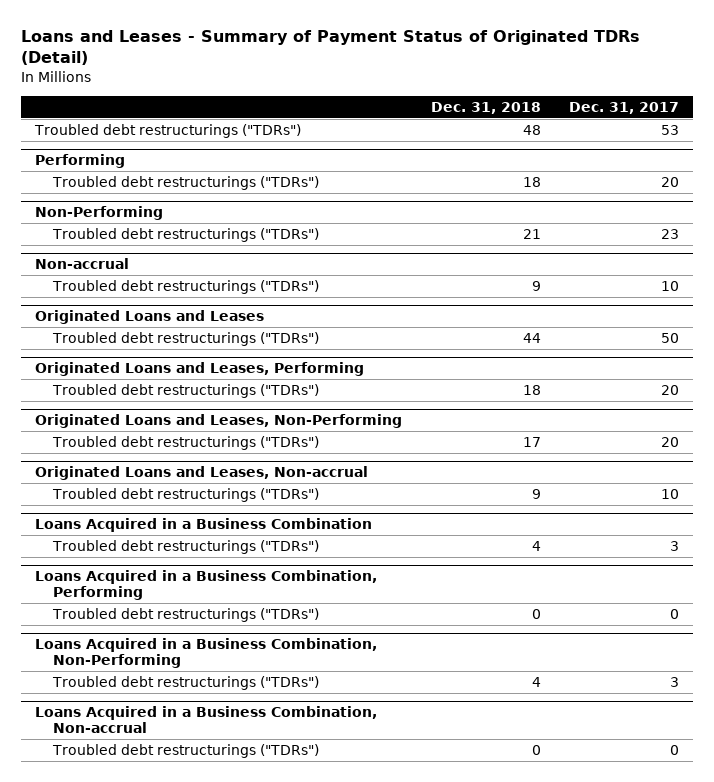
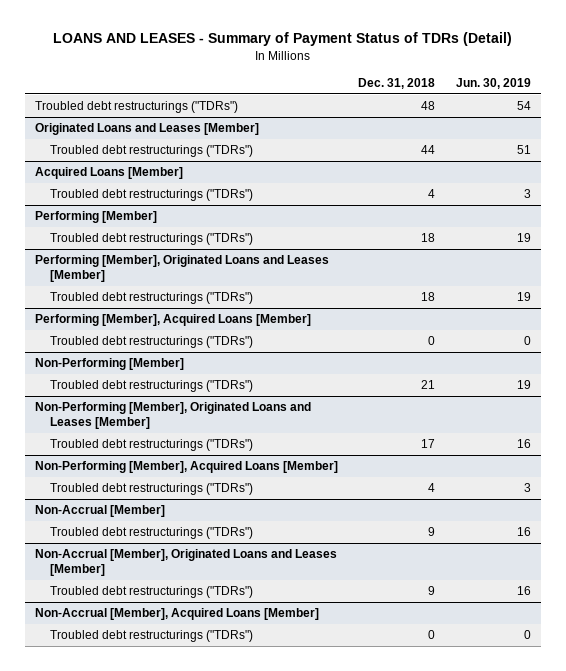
[20,29,640,66] Loans and Leases - Summary of Payment Status of Originated TDRs (Detail) -> [52,32,512,47] LOANS AND LEASES - Summary of Payment Status of TDRs (Detail)
[569,101,680,114] Dec. 31, 2017 -> none
none -> [455,77,531,89] Jun. 30, 2019
[34,154,125,169] Performing -> none
[51,176,319,191] Troubled debt restructurings ("TDRs") -> none
[34,206,163,221] Non-Performing -> none
[51,228,319,243] Troubled debt restructurings ("TDRs") -> none
[34,258,129,270] Non-accrual -> none
[51,280,319,295] Troubled debt restructurings ("TDRs") -> none
[34,310,264,325] Originated Loans and Leases -> [35,123,260,136] Originated Loans and Leases [Member]
[34,362,364,377] Originated Loans and Leases, Performing -> none
[51,384,319,399] Troubled debt restructurings ("TDRs") -> none
[34,414,402,429] Originated Loans and Leases, Non-Performing -> none
[51,436,319,451] Troubled debt restructurings ("TDRs") -> none
[34,466,368,481] Originated Loans and Leases, Non-accrual -> none
[51,488,319,503] Troubled debt restructurings ("TDRs") -> none
[34,518,372,533] Loans Acquired in a Business Combination -> [35,167,184,180] Acquired Loans [Member]
[34,570,377,601] Loans Acquired in a Business Combination, Performing -> none
none -> [35,211,158,224] Performing [Member]
none -> [50,233,254,246] Troubled debt restructurings ("TDRs")
none -> [35,255,330,283] Performing [Member], Originated Loans and Leases [Member]
none -> [50,292,254,305] Troubled debt restructurings ("TDRs")
none -> [35,314,312,327] Performing [Member], Acquired Loans [Member]
[34,638,377,669] Loans Acquired in a Business Combination, Non-Performing -> none
none -> [35,358,185,371] Non-Performing [Member]
none -> [50,380,254,393] Troubled debt restructurings ("TDRs")
none -> [35,402,312,430] Non-Performing [Member], Originated Loans and Leases [Member]
none -> [50,439,254,452] Troubled debt restructurings ("TDRs")
none -> [35,461,339,474] Non-Performing [Member], Acquired Loans [Member]
[34,706,377,734] Loans Acquired in a Business Combination, Non-accrual -> none
none -> [35,505,166,518] Non-Accrual [Member]
none -> [50,527,254,540] Troubled debt restructurings ("TDRs")
none -> [35,549,338,577] Non-Accrual [Member], Originated Loans and Leases [Member]
none -> [50,586,254,599] Troubled debt restructurings ("TDRs")
none -> [35,608,320,621] Non-Accrual [Member], Acquired Loans [Member]

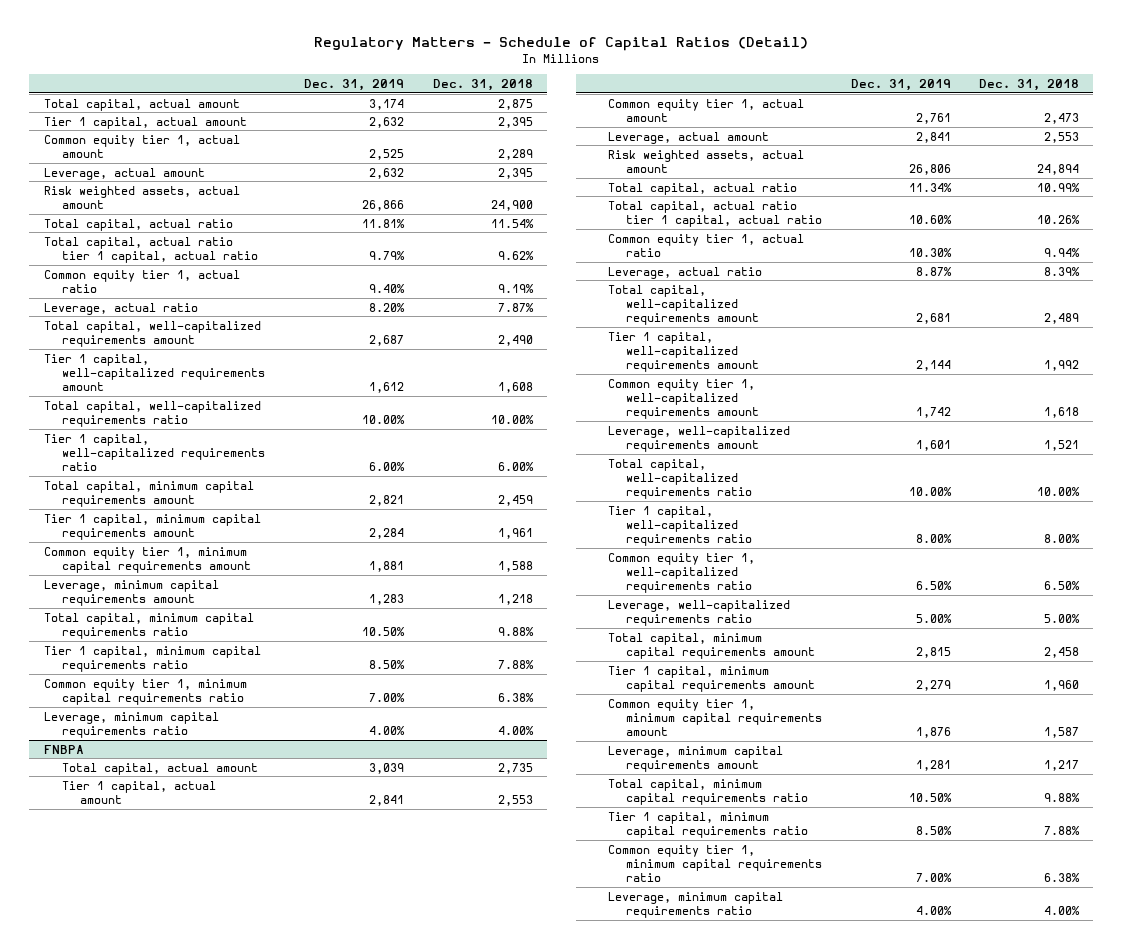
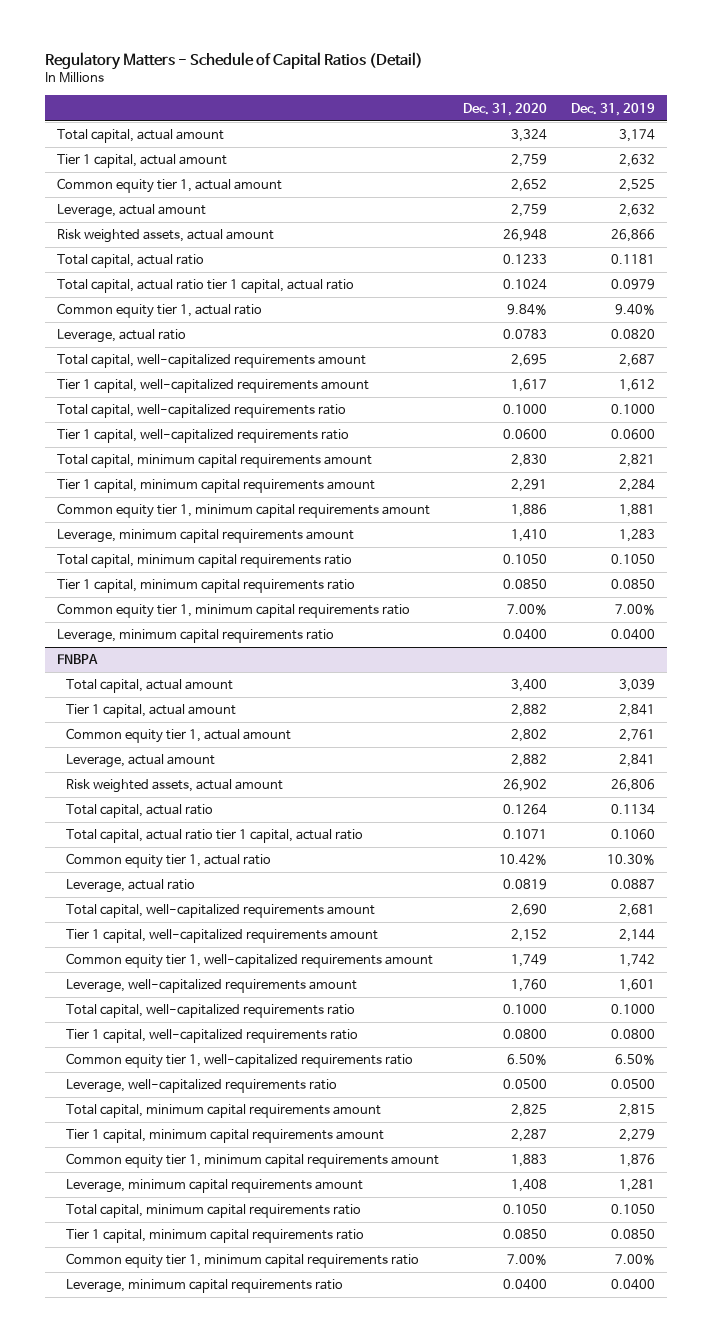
[432,78,533,91] Dec. 31, 2018 -> none
none -> [463,102,548,116] Dec. 31, 2020
[362,218,406,228] 11.81% -> [611,254,656,265] 0.1181
[369,250,406,260] 9.79% -> [611,279,656,291] 0.0979
[369,302,406,312] 8.20% -> [611,329,656,340] 0.0820
[362,414,406,424] 10.00% -> [611,404,656,415] 0.1000
[369,462,406,472] 6.00% -> [611,429,656,441] 0.0600
[362,626,406,636] 10.50% -> [611,554,656,565] 0.1050
[369,659,406,669] 8.50% -> [611,579,656,590] 0.0850
[369,725,406,735] 4.00% -> [611,629,656,641] 0.0400
[908,182,952,192] 11.34% -> [611,804,656,816] 0.1134
[908,214,952,224] 10.60% -> [611,829,656,841] 0.1060
[915,266,952,276] 8.87% -> [611,879,656,890] 0.0887
[908,487,952,497] 10.00% -> [611,1004,656,1015] 0.1000
[915,534,952,544] 8.00% -> [611,1029,656,1040] 0.0800
[915,613,952,623] 5.00% -> [611,1079,656,1090] 0.0500
[908,792,952,802] 10.50% -> [611,1204,656,1215] 0.1050
[915,825,952,835] 8.50% -> [611,1229,656,1240] 0.0850
[915,905,952,915] 4.00% -> [611,1279,656,1291] 0.0400

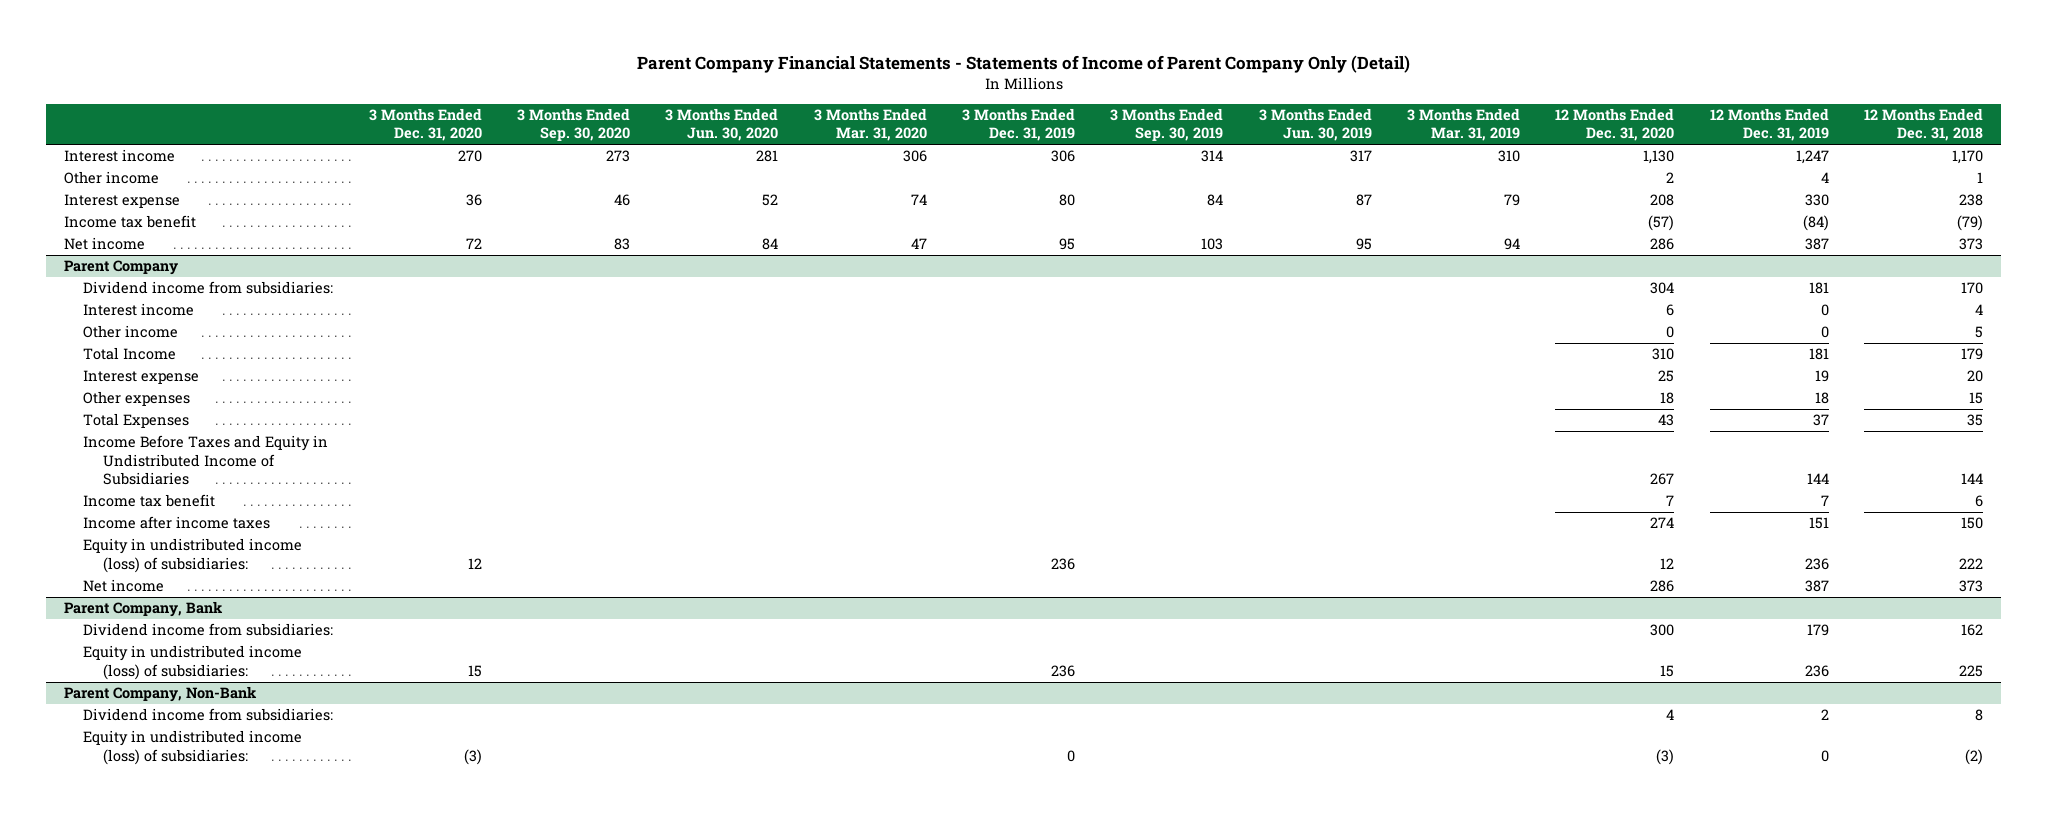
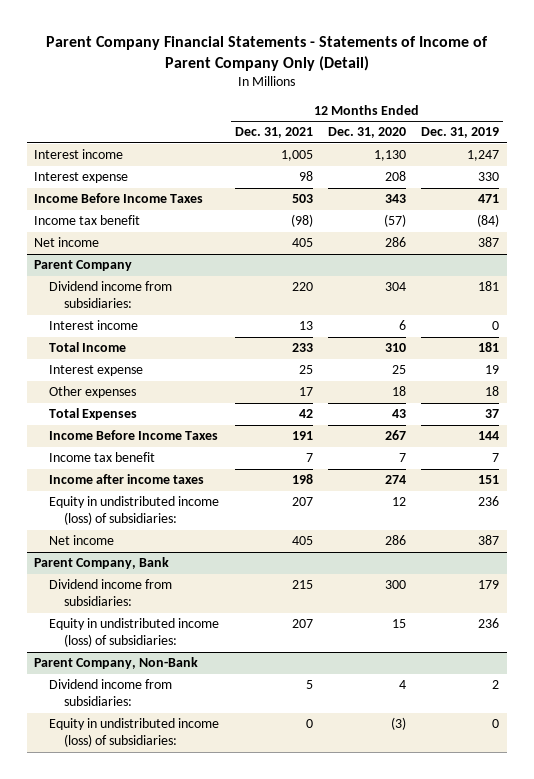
[368,108,482,142] 3 Months Ended Dec. 31, 2020 -> none
[517,108,631,142] 3 Months Ended Sep. 30, 2020 -> none
[665,108,779,142] 3 Months Ended Jun. 30, 2020 -> none
[813,108,927,142] 3 Months Ended Mar. 31, 2020 -> none
[962,108,1076,142] 3 Months Ended Dec. 31, 2019 -> none
[1110,108,1224,142] 3 Months Ended Sep. 30, 2019 -> none
[1258,108,1372,142] 3 Months Ended Jun. 30, 2019 -> none
[1407,108,1521,142] 3 Months Ended Mar. 31, 2019 -> none
[1864,108,1984,142] 12 Months Ended Dec. 31, 2018 -> none
none -> [234,127,313,139] Dec. 31, 2021
[63,171,159,185] Other income -> none
none -> [34,193,204,204] Income Before Income Taxes
[83,325,179,339] Other income -> none
[83,435,329,485] Income Before Taxes and Equity in Undistributed Income of Subsidiaries -> [49,430,219,441] Income Before Income Taxes

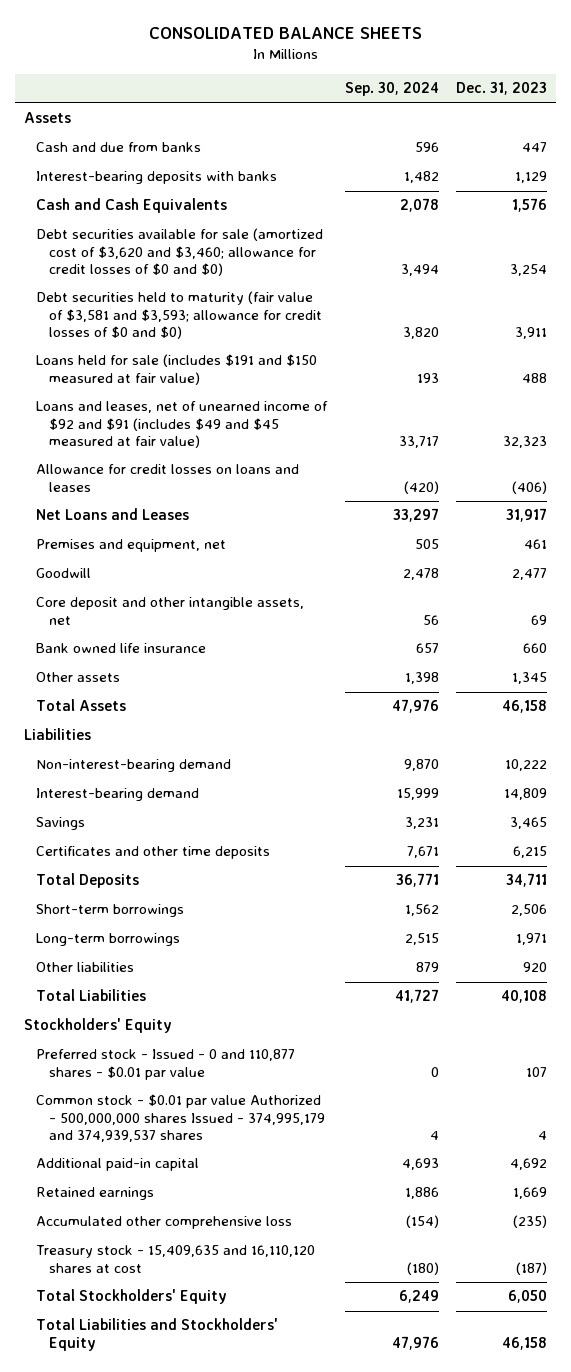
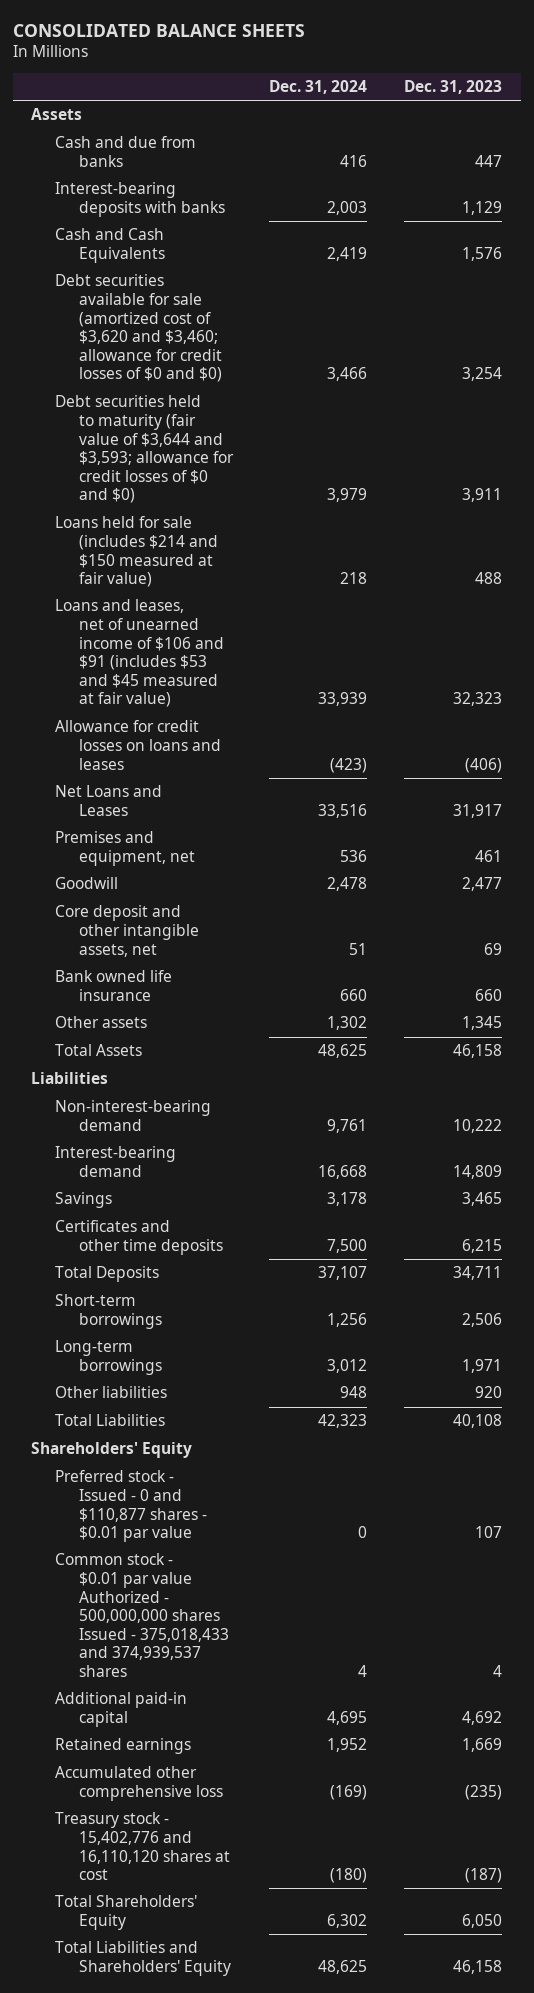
[344,82,439,97] Sep. 30, 2024 -> none
none -> [269,80,368,95] Dec. 31, 2024
[36,291,323,339] Debt securities held to maturity (fair value of $3,581 and $3,593; allowance for credit losses of $0 and $0) -> [54,395,234,504] Debt securities held to maturity (fair value of $3,644 and $3,593; allowance for credit losses of $0 and $0)
[36,354,318,385] Loans held for sale (includes $191 and $150 measured at fair value) -> [54,516,218,588] Loans held for sale (includes $214 and $150 measured at fair value)
[36,401,329,448] Loans and leases, net of unearned income of $92 and $91 (includes $49 and $45 measured at fair value) -> [54,599,224,708] Loans and leases, net of unearned income of $106 and $91 (includes $53 and $45 measured at fair value)
[23,1018,172,1034] Stockholders' Equity -> [31,1442,193,1459] Shareholders' Equity
[36,1049,296,1080] Preferred stock - Issued - 0 and 110,877 shares - $0.01 par value -> [54,1470,207,1543] Preferred stock - Issued - 0 and $110,877 shares - $0.01 par value
[36,1094,326,1142] Common stock - $0.01 par value Authorized - 500,000,000 shares Issued - 374,995,179 and 374,939,537 shares -> [54,1553,229,1677] Common stock - $0.01 par value Authorized - 500,000,000 shares Issued - 375,018,433 and 374,939,537 shares
[36,1245,316,1273] Treasury stock - 15,409,635 and 16,110,120 shares at cost -> [54,1812,230,1881] Treasury stock - 15,402,776 and 16,110,120 shares at cost
[36,1289,228,1305] Total Stockholders' Equity -> [54,1895,197,1930] Total Shareholders' Equity
[36,1318,279,1351] Total Liabilities and Stockholders' Equity -> [54,1941,231,1976] Total Liabilities and Shareholders' Equity

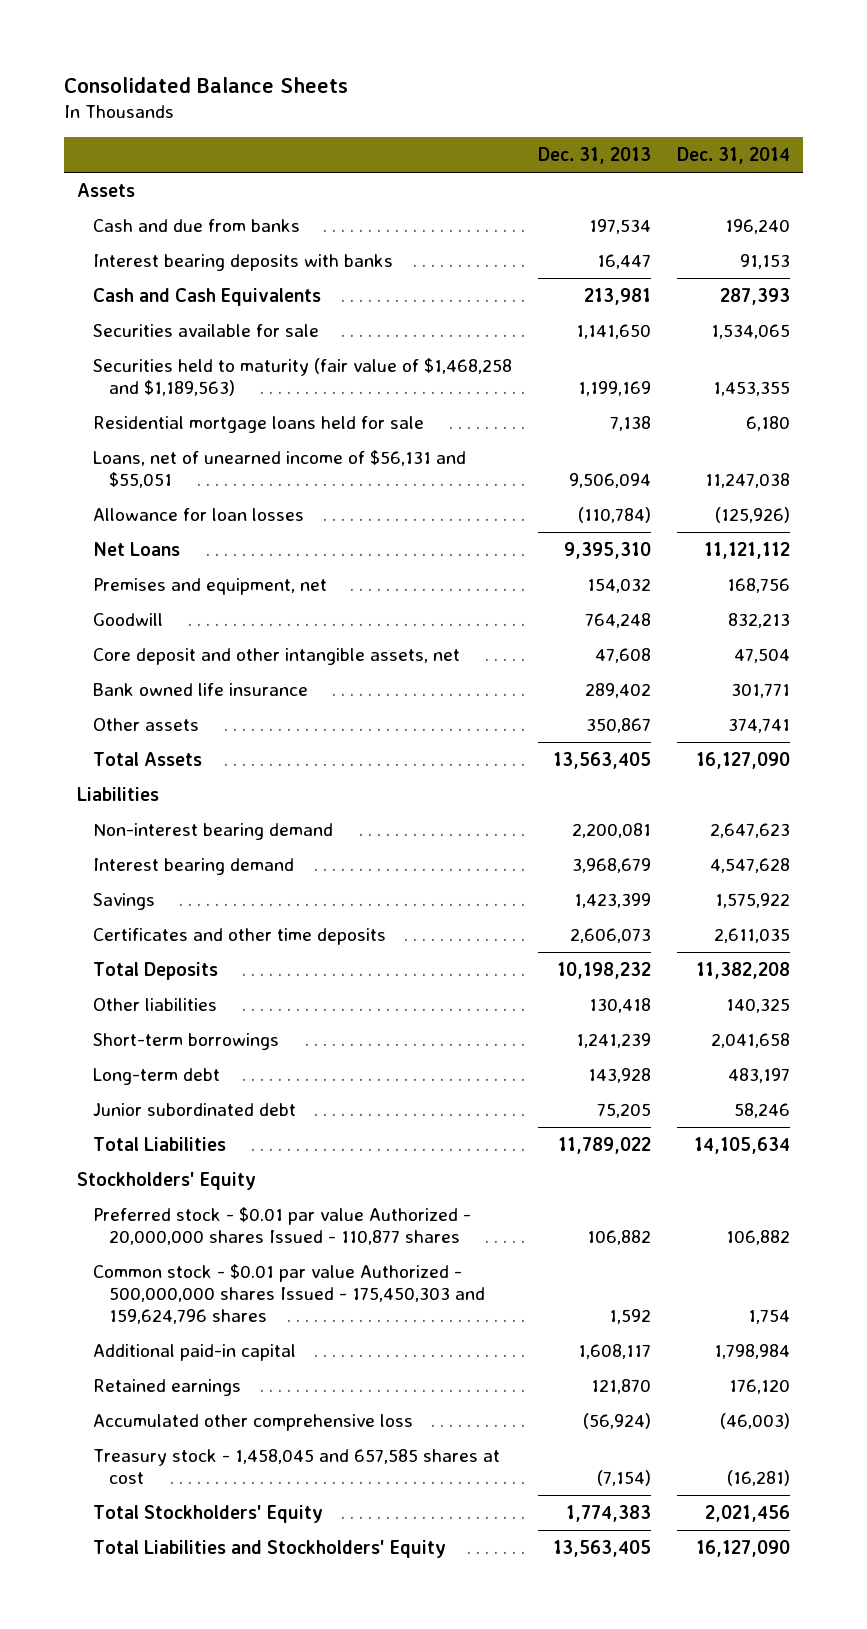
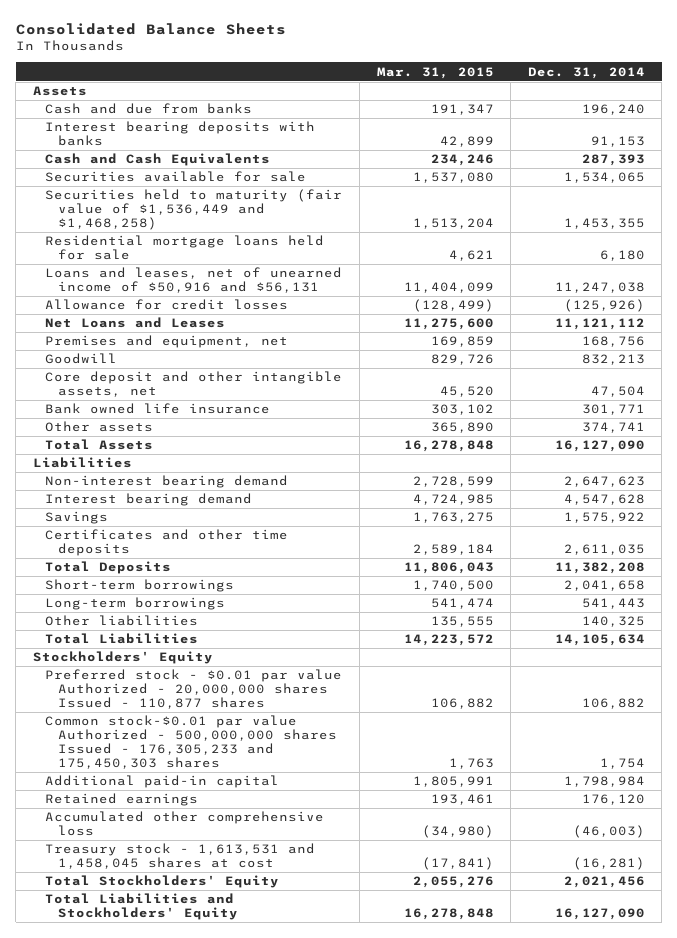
[538,147,652,165] Dec. 31, 2013 -> none
none -> [376,66,494,79] Mar. 31, 2015
[93,357,513,397] Securities held to maturity (fair value of $1,468,258 and $1,189,563) -> [45,189,343,230] Securities held to maturity (fair value of $1,536,449 and $1,468,258)
[93,449,467,489] Loans, net of unearned income of $56,131 and $55,051 -> [45,267,343,294] Loans and leases, net of unearned income of $50,916 and $56,131
[93,507,305,521] Allowance for loan losses -> [45,299,289,311] Allowance for credit losses
[93,541,181,556] Net Loans -> [45,317,226,329] Net Loans and Leases
[93,1102,297,1116] Junior subordinated debt -> none
[93,1067,221,1085] Long-term debt -> [45,597,226,611] Long-term borrowings
[728,1067,791,1083] 483,197 -> [581,598,645,610] 541,443
[93,997,218,1011] Other liabilities -> [45,615,199,627] Other liabilities
[93,1263,486,1325] Common stock - $0.01 par value Authorized - 500,000,000 shares Issued - 175,450,303 and 159,624,796 shares -> [45,715,338,769] Common stock-$0.01 par value Authorized - 500,000,000 shares Issued - 176,305,233 and 175,450,303 shares
[93,1448,501,1485] Treasury stock - 1,458,045 and 657,585 shares at cost -> [45,843,316,870] Treasury stock - 1,613,531 and 1,458,045 shares at cost

